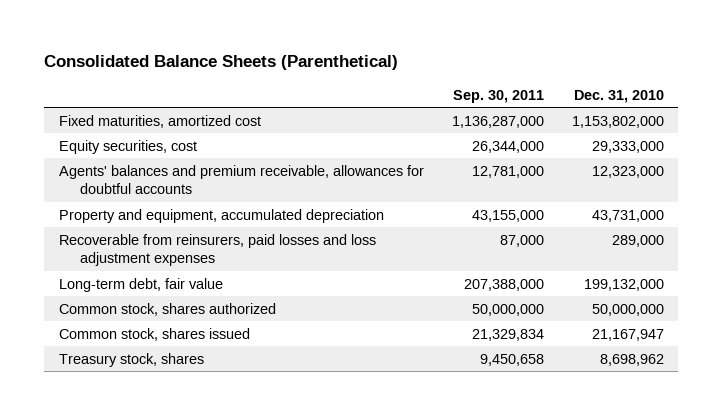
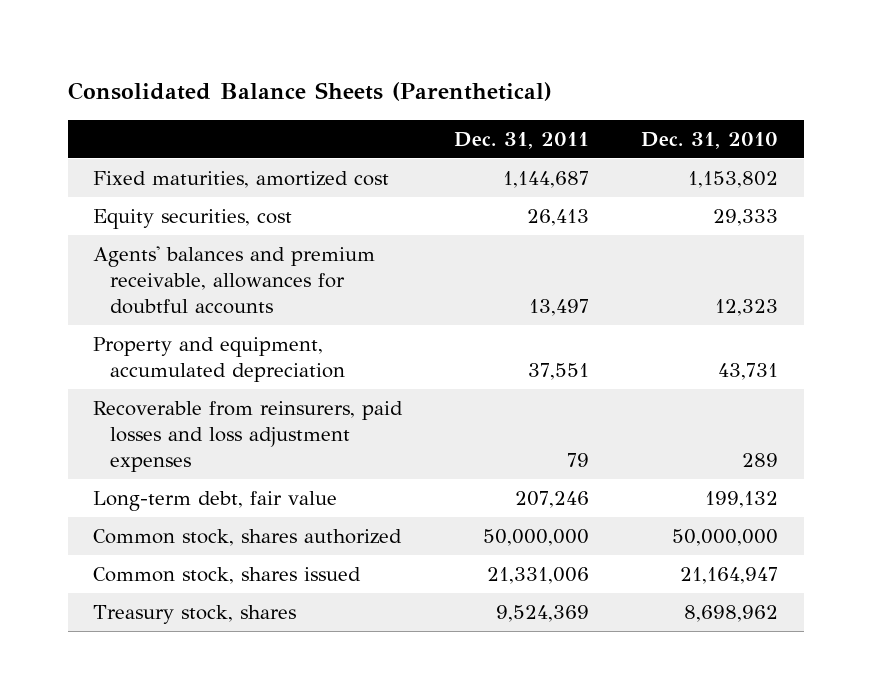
[452,89,544,103] Sep. 30, 2011 -> none
none -> [454,131,590,149] Dec. 31, 2011
[571,115,664,128] 1,153,802,000 -> [687,171,778,189] 1,153,802
[591,140,664,153] 29,333,000 -> [712,209,778,227] 29,333
[591,165,664,178] 12,323,000 -> [714,298,778,316] 12,323
[591,209,664,222] 43,731,000 -> [717,362,778,380] 43,731
[611,234,664,247] 289,000 -> [741,452,778,467] 289
[583,278,664,291] 199,132,000 -> [704,491,778,509] 199,132
[591,328,664,341] 21,167,947 -> [679,567,778,585] 21,164,947

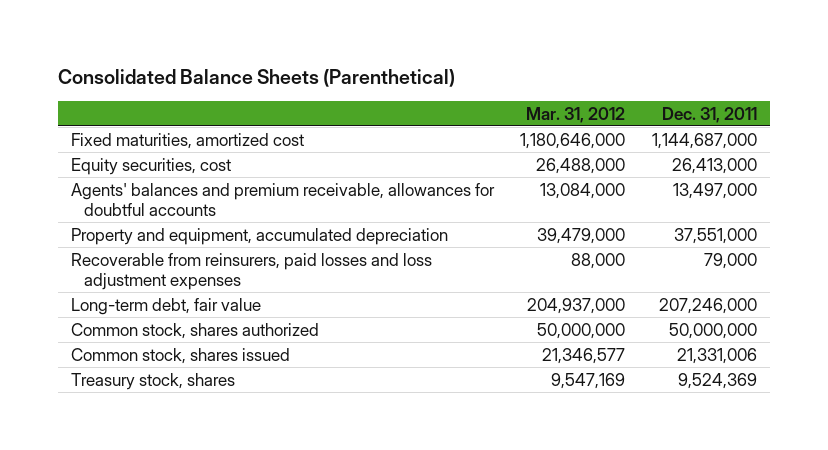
[640,131,778,149] Dec. 31, 2010 -> none
none -> [526,106,626,123] Mar. 31, 2012
[503,171,590,189] 1,144,687 -> [651,132,757,149] 1,144,687,000
[527,209,590,227] 26,413 -> [671,157,757,174] 26,413,000
[529,298,590,316] 13,497 -> [672,182,757,199] 13,497,000
[528,362,590,380] 37,551 -> [673,227,757,244] 37,551,000
[567,452,590,467] 79 -> [703,252,757,269] 79,000
[515,491,590,509] 207,246 -> [658,297,757,314] 207,246,000

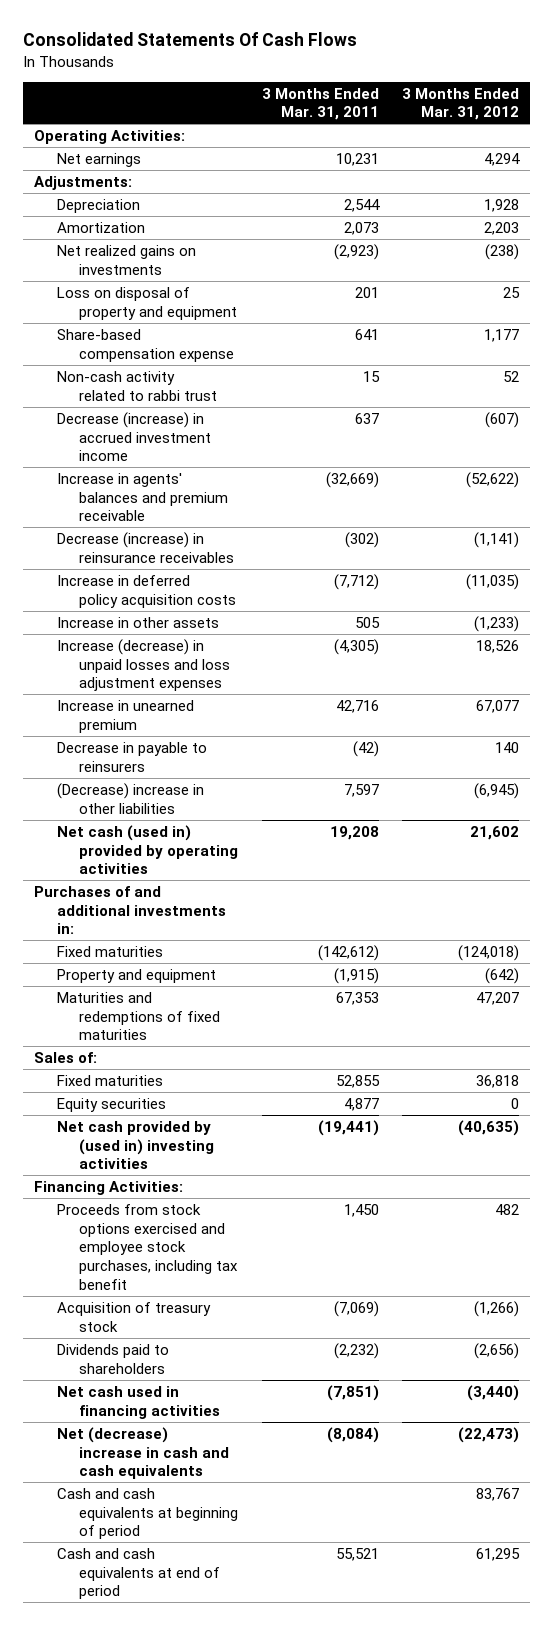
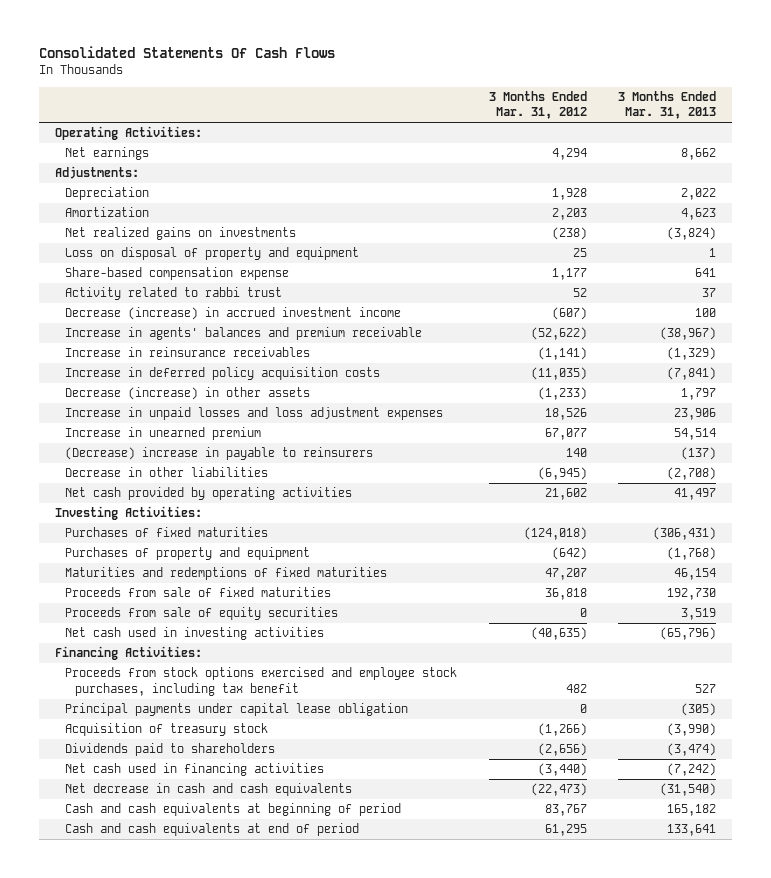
[261,87,379,121] 3 Months Ended Mar. 31, 2011 -> none
none -> [618,91,717,120] 3 Months Ended Mar. 31, 2013
[56,370,218,401] Non-cash activity related to rabbi trust -> [65,287,283,301] Activity related to rabbi trust
[56,531,235,563] Decrease (increase) in reinsurance receivables -> [65,347,311,358] Increase in reinsurance receivables
[56,616,219,628] Increase in other assets -> [65,387,311,401] Decrease (increase) in other assets
[56,638,231,692] Increase (decrease) in unpaid losses and loss adjustment expenses -> [65,407,444,421] Increase in unpaid losses and loss adjustment expenses
[34,885,226,935] Purchases of and additional investments in: -> none
[56,741,207,772] Decrease in payable to reinsurers -> [65,447,374,461] (Decrease) increase in payable to reinsurers
[56,782,204,814] (Decrease) increase in other liabilities -> [65,467,269,478] Decrease in other liabilities
[56,824,239,875] Net cash (used in) provided by operating activities -> [65,487,353,501] Net cash provided by operating activities
none -> [54,506,202,521] Investing Activities:
[56,945,163,957] Fixed maturities -> [65,527,269,538] Purchases of fixed maturities
[56,968,216,983] Property and equipment -> [65,547,311,561] Purchases of property and equipment
[34,1051,98,1063] Sales of: -> none
[56,1074,163,1086] Fixed maturities -> [65,587,332,598] Proceeds from sale of fixed maturities
[56,1097,166,1112] Equity securities -> [65,607,339,621] Proceeds from sale of equity securities
[56,1120,215,1170] Net cash provided by (used in) investing activities -> [65,627,325,641] Net cash used in investing activities
none -> [65,703,409,717] Principal payments under capital lease obligation
[56,1426,230,1480] Net (decrease) increase in cash and cash equivalents -> [65,783,353,797] Net decrease in cash and cash equivalents

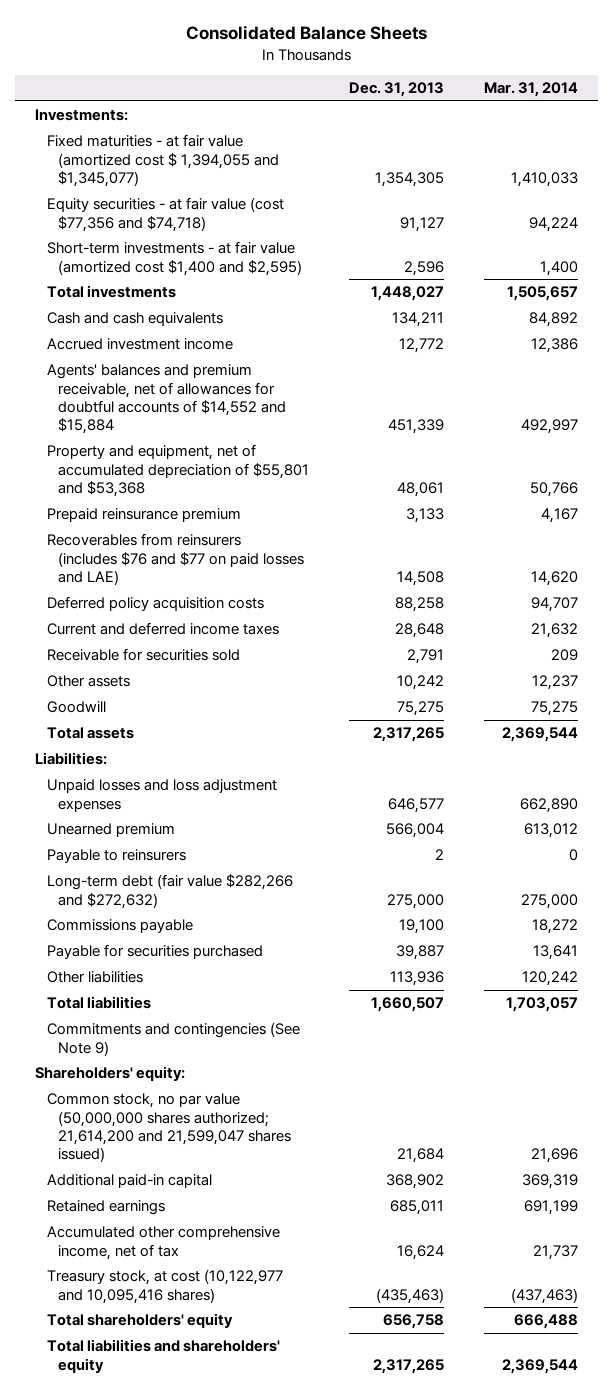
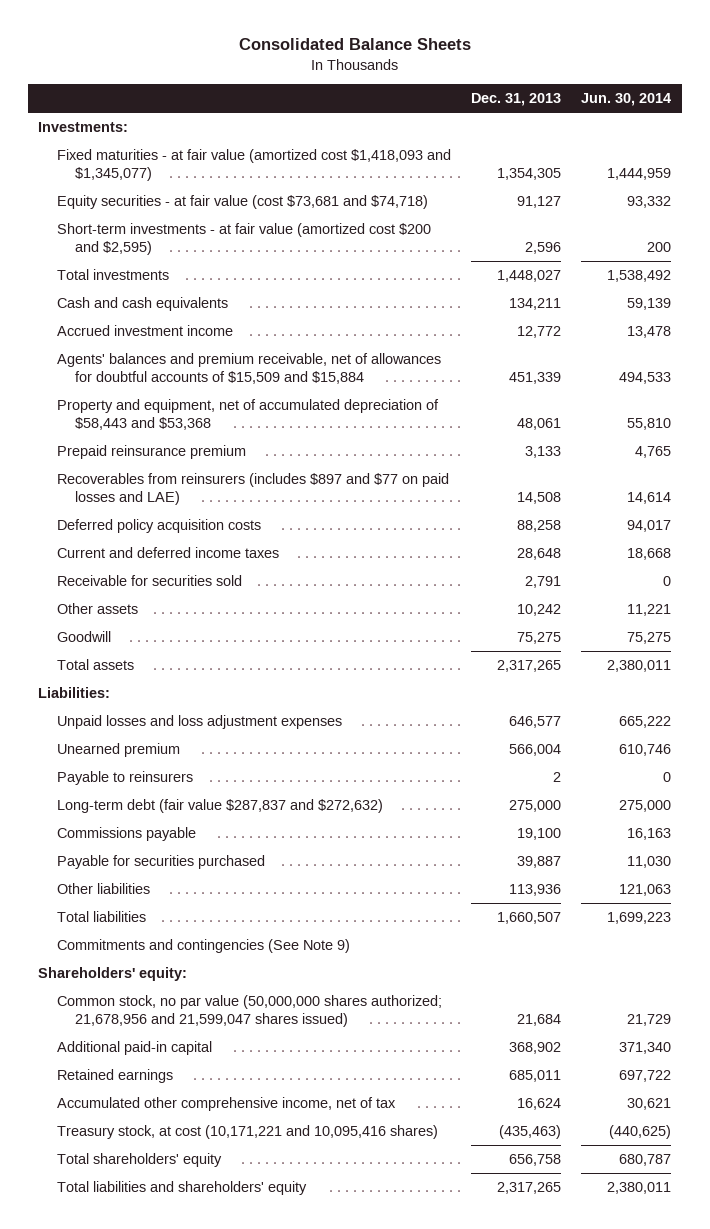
[484,82,579,98] Mar. 31, 2014 -> none
none -> [581,93,672,107] Jun. 30, 2014
[46,134,280,188] Fixed maturities - at fair value (amortized cost $ 1,394,055 and $1,345,077) -> [56,148,451,181] Fixed maturities - at fair value (amortized cost $1,418,093 and $1,345,077)
[46,197,284,232] Equity securities - at fair value (cost $77,356 and $74,718) -> [56,194,428,209] Equity securities - at fair value (cost $73,681 and $74,718)
[46,241,303,276] Short-term investments - at fair value (amortized cost $1,400 and $2,595) -> [56,222,431,255] Short-term investments - at fair value (amortized cost $200 and $2,595)
[46,364,287,435] Agents' balances and premium receivable, net of allowances for doubtful accounts of $14,552 and $15,884 -> [56,352,441,384] Agents' balances and premium receivable, net of allowances for doubtful accounts of $15,509 and $15,884
[46,444,310,498] Property and equipment, net of accumulated depreciation of $55,801 and $53,368 -> [56,398,439,430] Property and equipment, net of accumulated depreciation of $58,443 and $53,368
[46,533,305,586] Recoverables from reinsurers (includes $76 and $77 on paid losses and LAE) -> [56,472,449,505] Recoverables from reinsurers (includes $897 and $77 on paid losses and LAE)
[46,874,293,909] Long-term debt (fair value $282,266 and $272,632) -> [56,798,383,813] Long-term debt (fair value $287,837 and $272,632)
[46,1093,292,1163] Common stock, no par value (50,000,000 shares authorized; 21,614,200 and 21,599,047 shares issued) -> [56,994,442,1027] Common stock, no par value (50,000,000 shares authorized; 21,678,956 and 21,599,047 shares issued)
[46,1269,283,1304] Treasury stock, at cost (10,122,977 and 10,095,416 shares) -> [56,1124,438,1139] Treasury stock, at cost (10,171,221 and 10,095,416 shares)

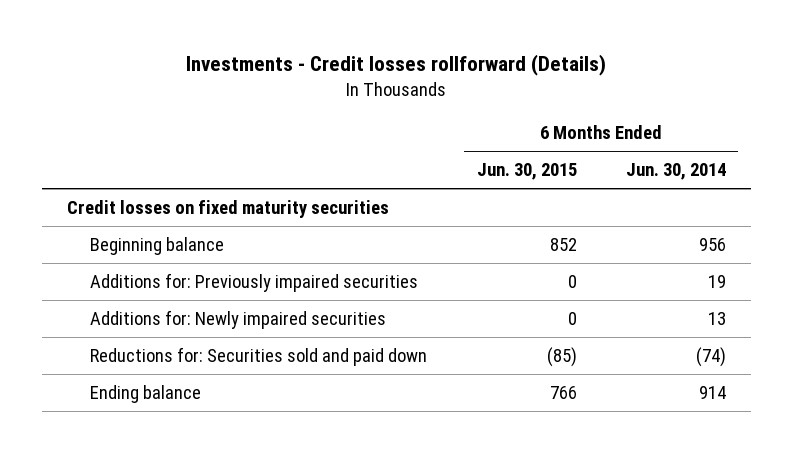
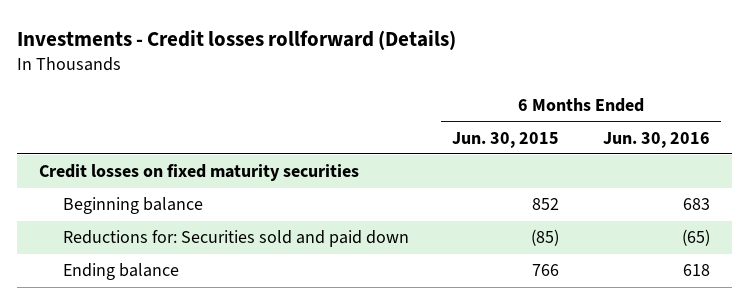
[626,163,727,181] Jun. 30, 2014 -> none
none -> [603,131,711,148] Jun. 30, 2016
[90,273,419,293] Additions for: Previously impaired securities -> none
[90,310,387,330] Additions for: Newly impaired securities -> none

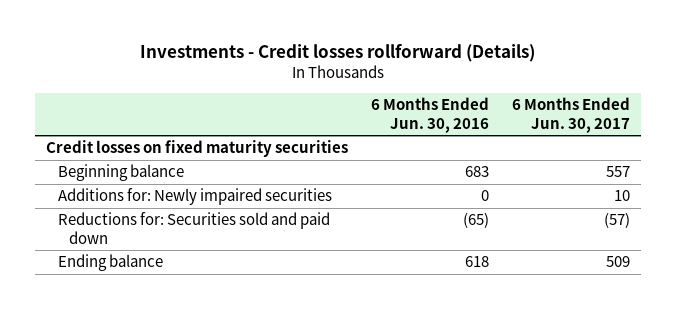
[452,131,560,148] Jun. 30, 2015 -> none
none -> [511,97,630,133] 6 Months Ended Jun. 30, 2017
none -> [57,188,332,206] Additions for: Newly impaired securities

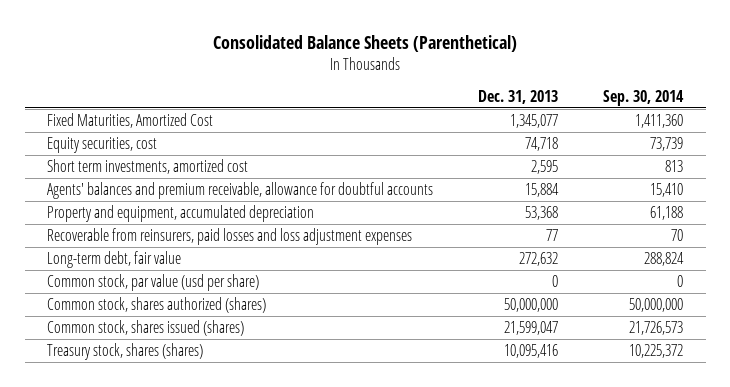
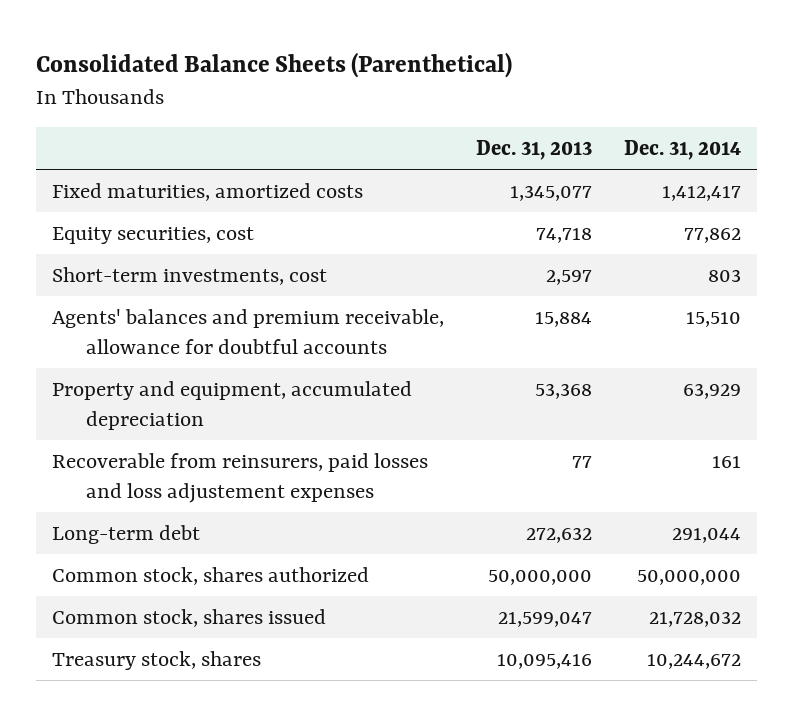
[603,90,685,107] Sep. 30, 2014 -> none
none -> [623,139,741,160] Dec. 31, 2014
[47,112,214,128] Fixed Maturities, Amortized Cost -> [51,182,363,201] Fixed maturities, amortized costs
[47,158,249,174] Short term investments, amortized cost -> [51,266,327,285] Short-term investments, cost
[531,159,559,174] 2,595 -> [545,269,592,285] 2,597
[47,273,260,291] Common stock, par value (usd per share) -> none
[47,227,413,245] Recoverable from reinsurers, paid losses and loss adjustment expenses -> [51,452,428,504] Recoverable from reinsurers, paid losses and loss adjustement expenses
[47,250,182,268] Long-term debt, fair value -> [51,524,200,544] Long-term debt
[47,296,267,313] Common stock, shares authorized (shares) -> [51,566,369,585] Common stock, shares authorized
[47,319,245,336] Common stock, shares issued (shares) -> [51,608,326,627] Common stock, shares issued
[47,342,204,360] Treasury stock, shares (shares) -> [51,650,261,670] Treasury stock, shares

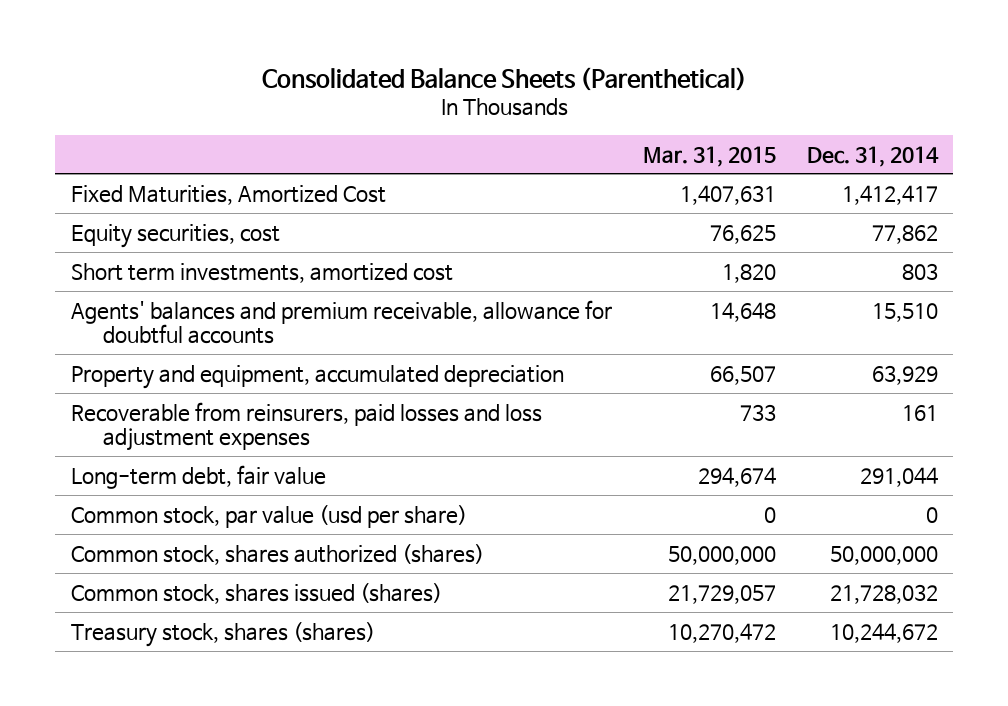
[475,139,592,160] Dec. 31, 2013 -> none
none -> [642,145,776,167] Mar. 31, 2015
[51,182,363,201] Fixed maturities, amortized costs -> [70,184,386,205] Fixed Maturities, Amortized Cost
[51,266,327,285] Short-term investments, cost -> [70,262,453,283] Short term investments, amortized cost
[51,452,428,504] Recoverable from reinsurers, paid losses and loss adjustement expenses -> [70,401,542,451] Recoverable from reinsurers, paid losses and loss adjustment expenses
[51,524,200,544] Long-term debt -> [70,464,326,489] Long-term debt, fair value
none -> [70,504,467,528] Common stock, par value (usd per share)
[51,566,369,585] Common stock, shares authorized -> [70,543,484,565] Common stock, shares authorized (shares)
[51,608,326,627] Common stock, shares issued -> [70,582,442,604] Common stock, shares issued (shares)
[51,650,261,670] Treasury stock, shares -> [70,621,375,647] Treasury stock, shares (shares)

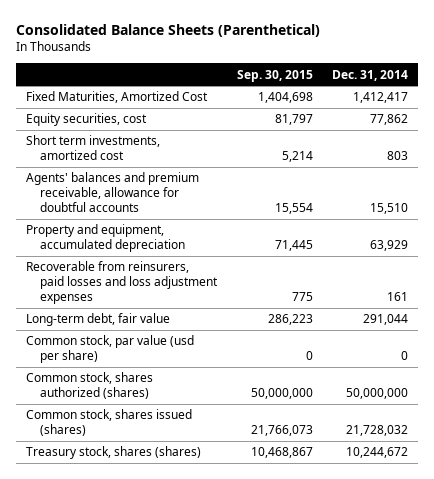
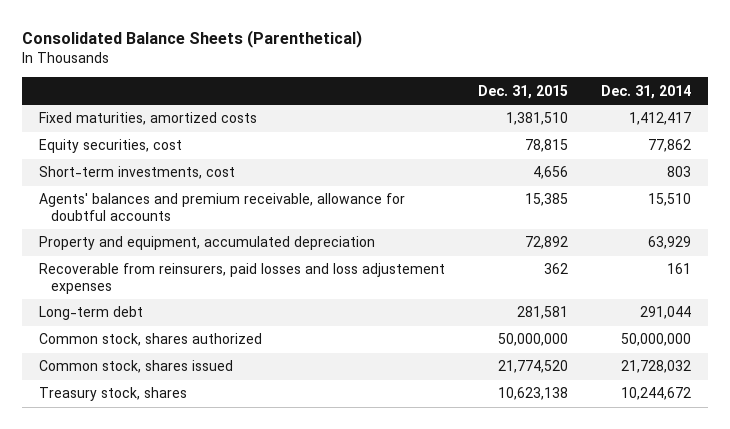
[236,69,313,82] Sep. 30, 2015 -> none
none -> [478,84,569,99] Dec. 31, 2015
[26,91,209,104] Fixed Maturities, Amortized Cost -> [38,112,257,126] Fixed maturities, amortized costs
[26,135,161,161] Short term investments, amortized cost -> [38,166,235,180] Short-term investments, cost
[26,335,195,364] Common stock, par value (usd per share) -> none
[26,261,219,305] Recoverable from reinsurers, paid losses and loss adjustment expenses -> [38,263,445,295] Recoverable from reinsurers, paid losses and loss adjustement expenses
[26,313,171,327] Long-term debt, fair value -> [38,306,143,321] Long-term debt
[26,372,154,400] Common stock, shares authorized (shares) -> [38,333,262,347] Common stock, shares authorized
[26,409,193,437] Common stock, shares issued (shares) -> [38,360,233,374] Common stock, shares issued
[26,446,202,460] Treasury stock, shares (shares) -> [38,387,187,402] Treasury stock, shares

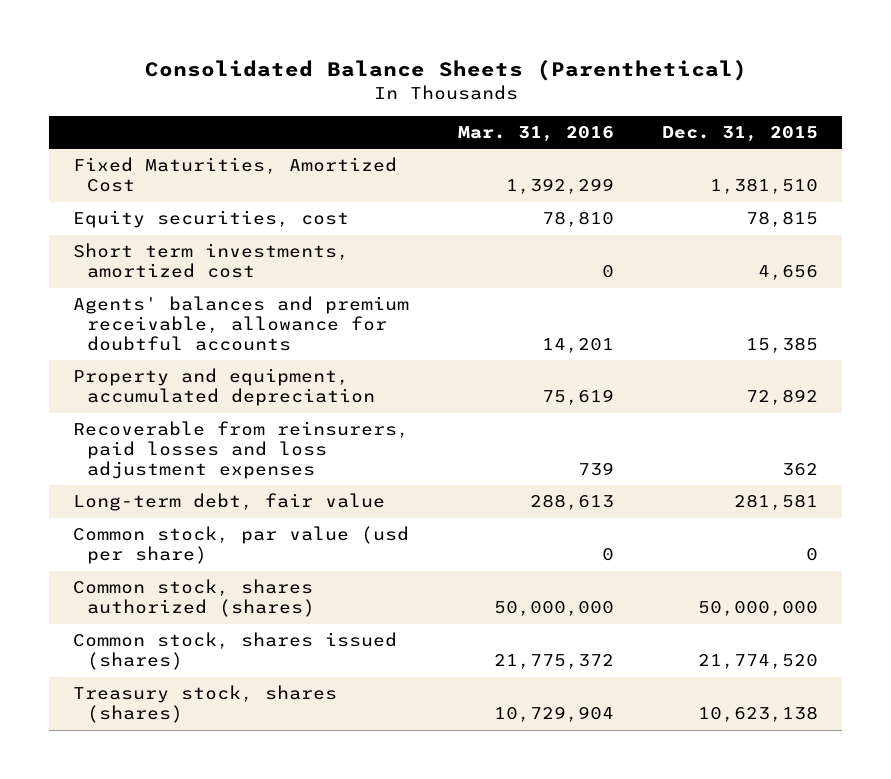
[601,84,692,99] Dec. 31, 2014 -> none
none -> [457,125,614,142] Mar. 31, 2016
[38,112,257,126] Fixed maturities, amortized costs -> [73,157,398,193] Fixed Maturities, Amortized Cost
[38,166,235,180] Short-term investments, cost -> [73,243,350,279] Short term investments, amortized cost
[38,263,445,295] Recoverable from reinsurers, paid losses and loss adjustement expenses -> [73,421,410,480] Recoverable from reinsurers, paid losses and loss adjustment expenses
[38,306,143,321] Long-term debt -> [73,493,386,512] Long-term debt, fair value
none -> [73,526,410,565] Common stock, par value (usd per share)
[38,333,262,347] Common stock, shares authorized -> [73,579,315,618] Common stock, shares authorized (shares)
[38,360,233,374] Common stock, shares issued -> [73,632,398,671] Common stock, shares issued (shares)
[38,387,187,402] Treasury stock, shares -> [73,685,338,724] Treasury stock, shares (shares)

